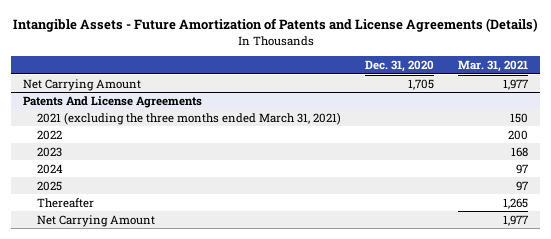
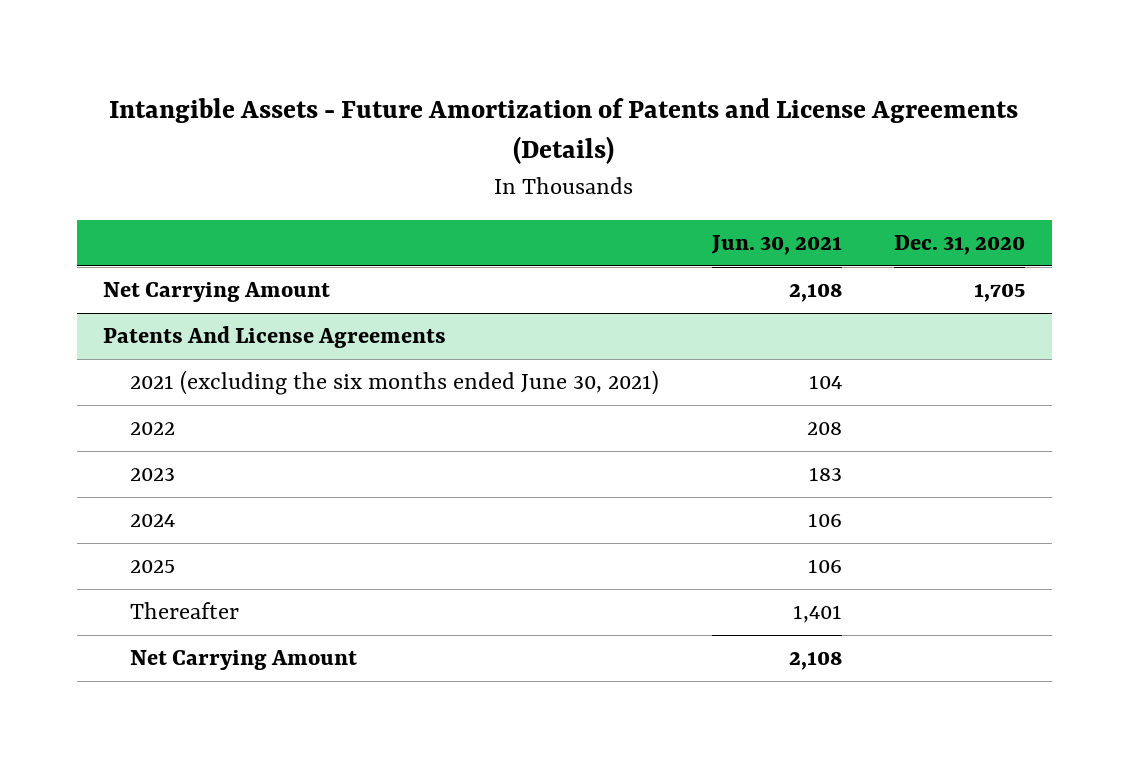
[457,60,528,73] Mar. 31, 2021 -> none
none -> [710,235,842,256] Jun. 30, 2021
[36,111,341,125] 2021 (excluding the three months ended March 31, 2021) -> [130,370,660,396] 2021 (excluding the six months ended June 30, 2021)

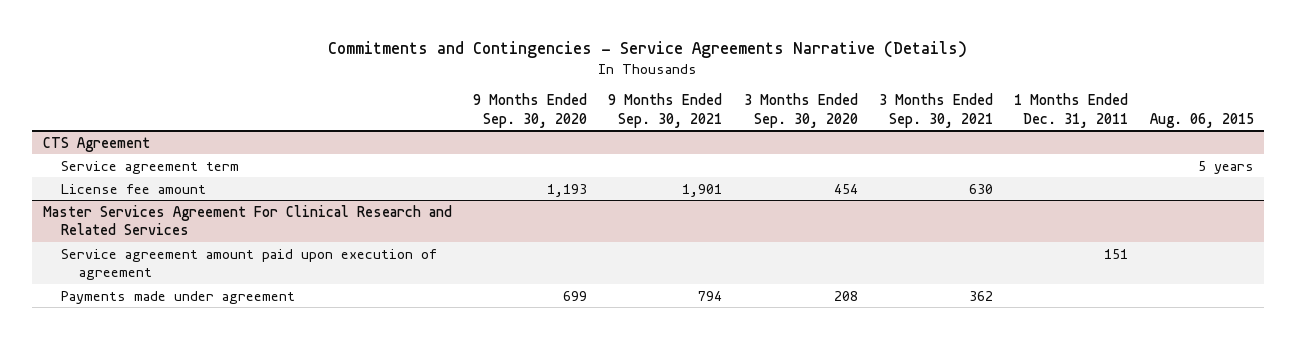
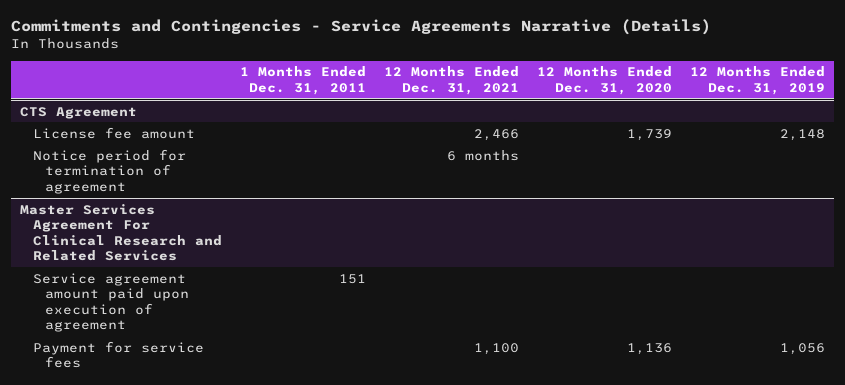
[472,93,587,128] 9 Months Ended Sep. 30, 2020 -> none
[608,93,723,128] 9 Months Ended Sep. 30, 2021 -> none
[743,93,858,128] 3 Months Ended Sep. 30, 2020 -> none
[878,93,993,128] 3 Months Ended Sep. 30, 2021 -> none
[1149,112,1254,128] Aug. 06, 2015 -> none
none -> [383,66,519,95] 12 Months Ended Dec. 31, 2021
none -> [536,66,672,95] 12 Months Ended Dec. 31, 2020
none -> [689,66,825,95] 12 Months Ended Dec. 31, 2019
[60,160,239,174] Service agreement term -> none
none -> [32,148,186,194] Notice period for termination of agreement
[60,290,295,304] Payments made under agreement -> [32,340,204,369] Payment for service fees

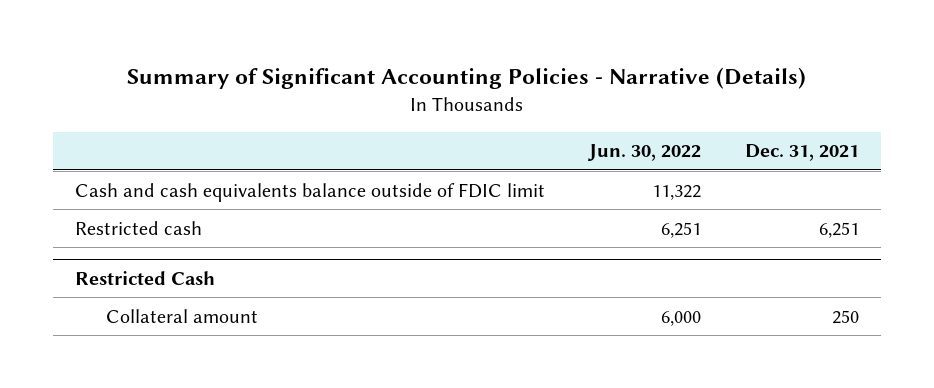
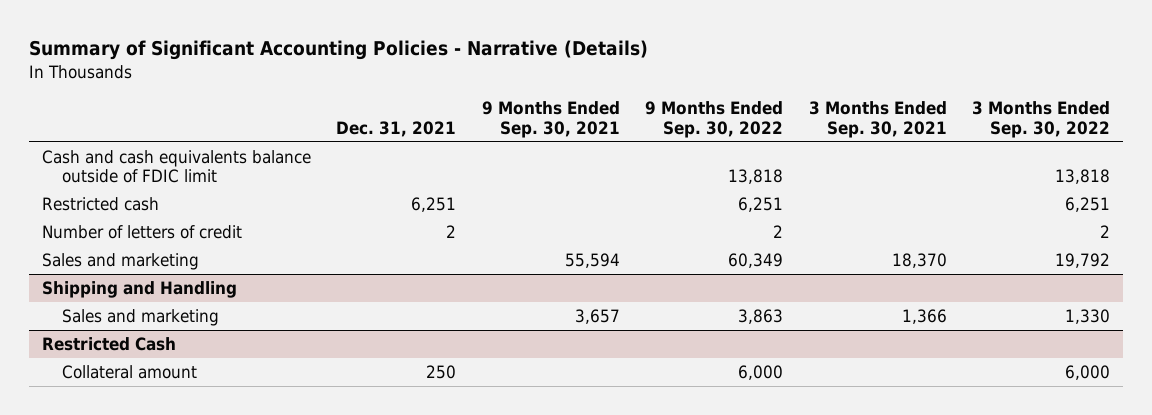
[586,144,701,162] Jun. 30, 2022 -> none
none -> [481,101,620,138] 9 Months Ended Sep. 30, 2021
none -> [645,101,784,138] 9 Months Ended Sep. 30, 2022
none -> [808,101,947,138] 3 Months Ended Sep. 30, 2021
none -> [971,101,1110,138] 3 Months Ended Sep. 30, 2022
none -> [41,225,242,240] Number of letters of credit
none -> [41,253,199,271] Sales and marketing
none -> [41,281,237,299] Shipping and Handling
none -> [61,309,219,327] Sales and marketing

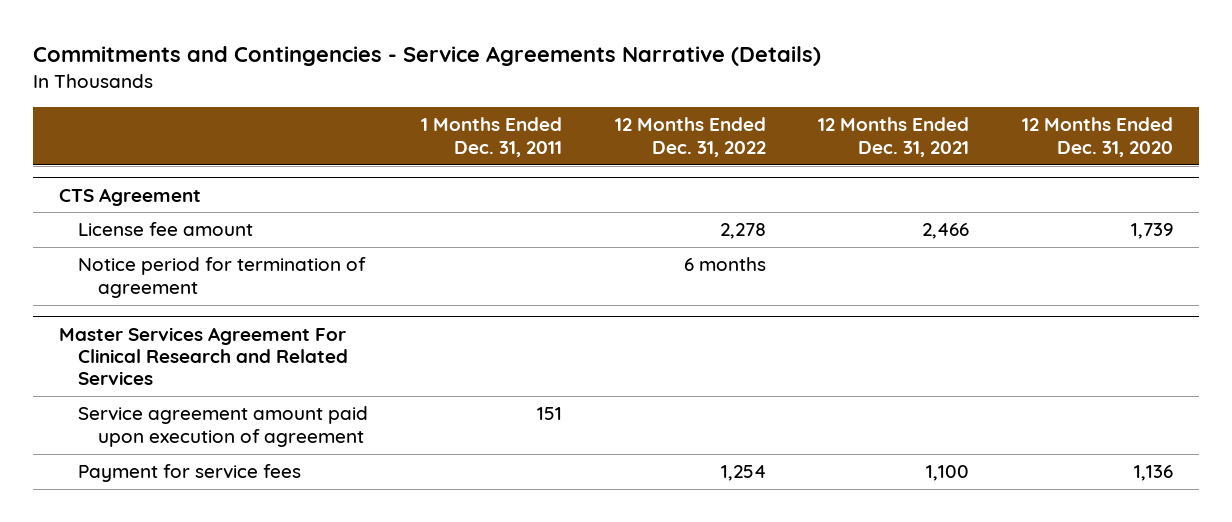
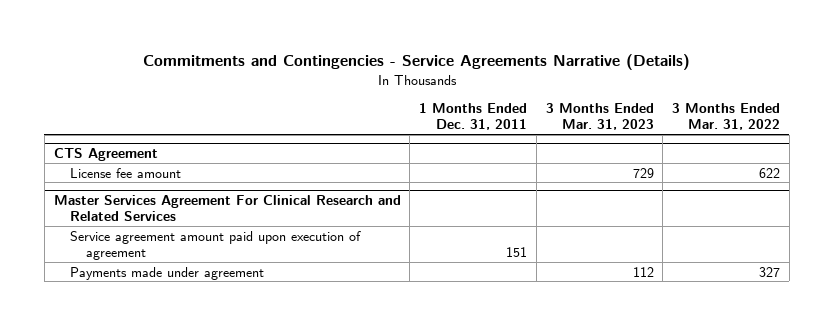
[614,117,766,157] 12 Months Ended Dec. 31, 2022 -> none
[818,117,970,157] 12 Months Ended Dec. 31, 2021 -> none
[1021,117,1173,157] 12 Months Ended Dec. 31, 2020 -> none
none -> [545,103,654,131] 3 Months Ended Mar. 31, 2023
none -> [671,103,780,131] 3 Months Ended Mar. 31, 2022
[78,257,367,298] Notice period for termination of agreement -> none
[78,464,302,483] Payment for service fees -> [69,266,264,280] Payments made under agreement

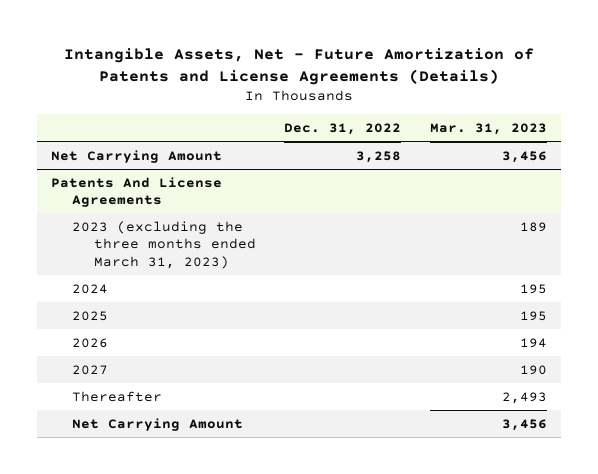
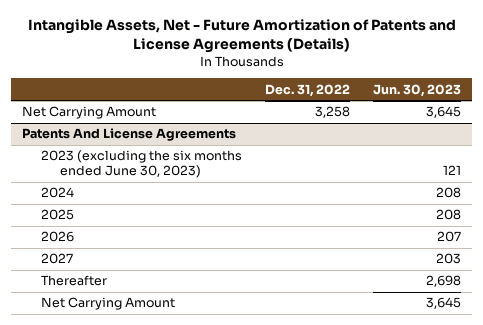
[429,122,547,135] Mar. 31, 2023 -> none
none -> [372,83,461,97] Jun. 30, 2023
[72,220,256,270] 2023 (excluding the three months ended March 31, 2023) -> [41,150,243,179] 2023 (excluding the six months ended June 30, 2023)

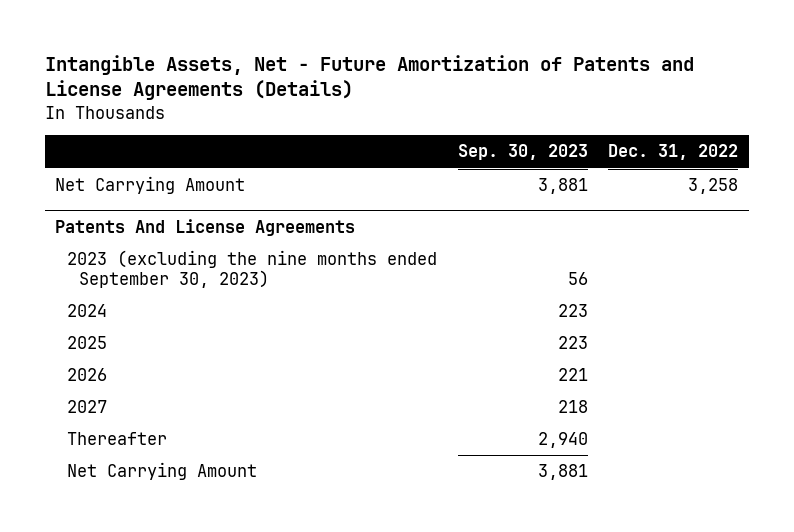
[372,83,461,97] Jun. 30, 2023 -> none
none -> [457,144,588,161] Sep. 30, 2023
[41,150,243,179] 2023 (excluding the six months ended June 30, 2023) -> [67,250,438,288] 2023 (excluding the nine months ended September 30, 2023)

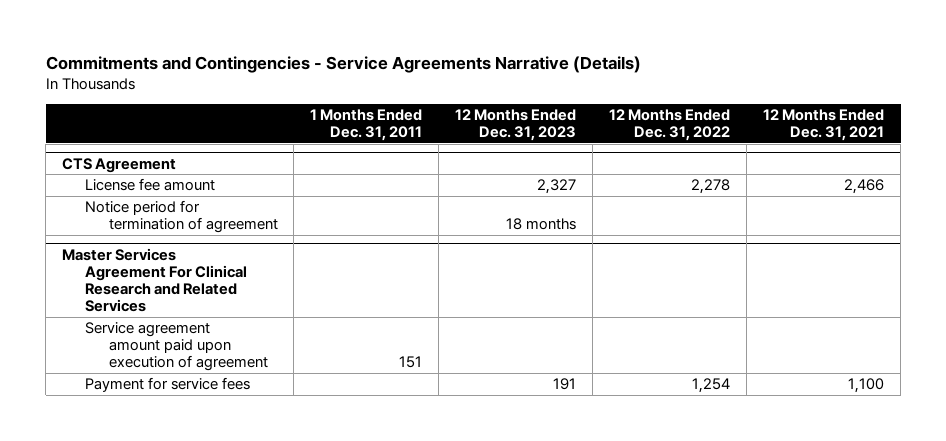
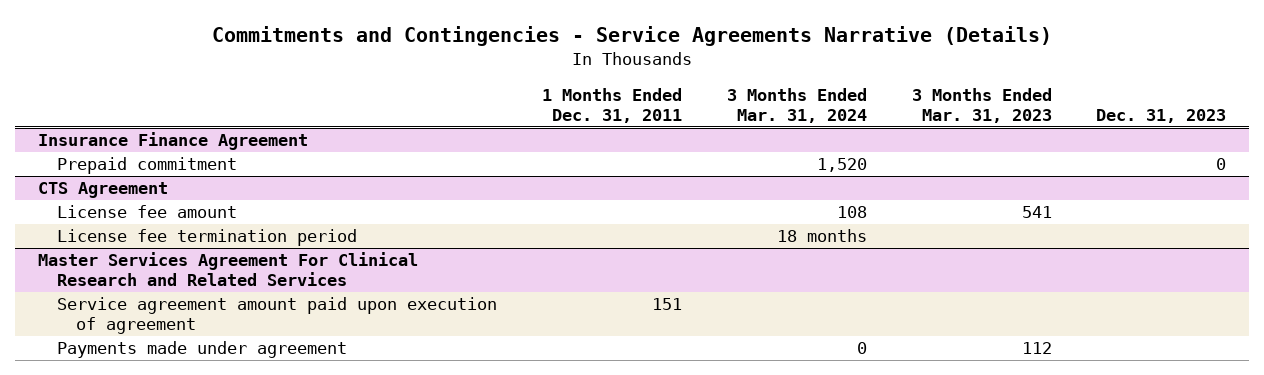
[455,108,577,142] 12 Months Ended Dec. 31, 2023 -> none
[609,108,731,142] 12 Months Ended Dec. 31, 2022 -> none
[763,108,885,142] 12 Months Ended Dec. 31, 2021 -> none
none -> [726,87,867,123] 3 Months Ended Mar. 31, 2024
none -> [911,87,1052,123] 3 Months Ended Mar. 31, 2023
none -> [1096,108,1227,123] Dec. 31, 2023
none -> [37,132,308,151] Insurance Finance Agreement
none -> [56,157,237,175] Prepaid commitment
[85,200,278,234] Notice period for termination of agreement -> none
none -> [56,229,357,247] License fee termination period
[85,377,251,393] Payment for service fees -> [56,341,347,359] Payments made under agreement

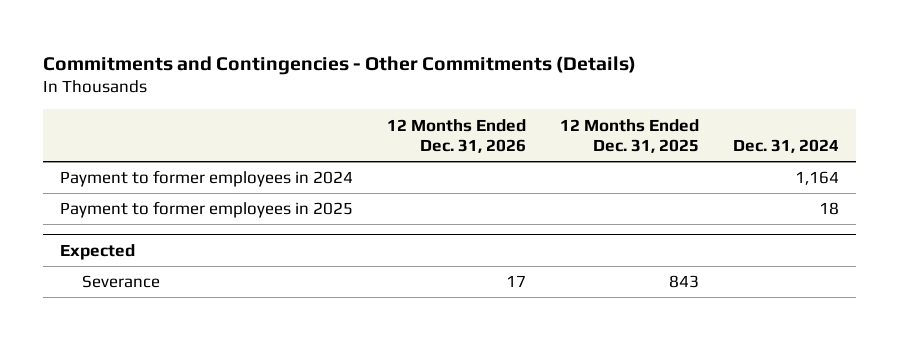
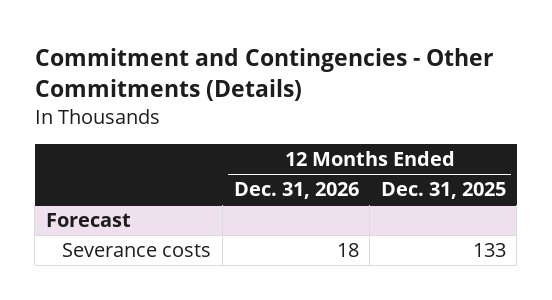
[43,55,637,75] Commitments and Contingencies - Other Commitments (Details) -> [34,47,493,101] Commitment and Contingencies - Other Commitments (Details)
[733,139,840,154] Dec. 31, 2024 -> none
[60,170,354,188] Payment to former employees in 2024 -> none
[60,201,354,219] Payment to former employees in 2025 -> none
[60,243,136,260] Expected -> [45,213,131,228] Forecast
[81,275,160,289] Severance -> [62,243,212,258] Severance costs
[506,275,527,288] 17 -> [336,243,359,258] 18
[669,275,700,289] 843 -> [472,243,506,258] 133

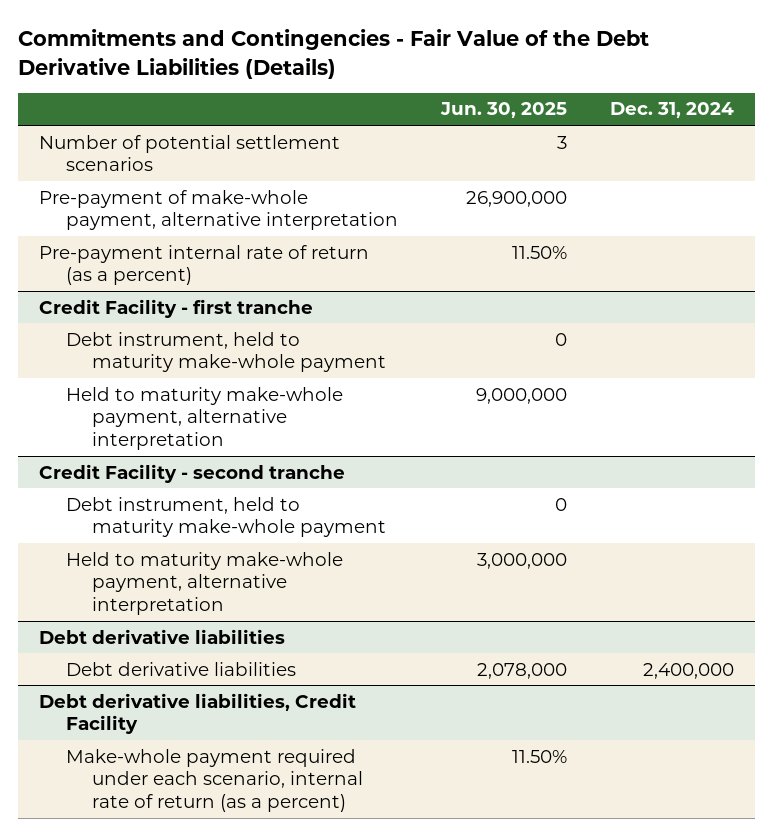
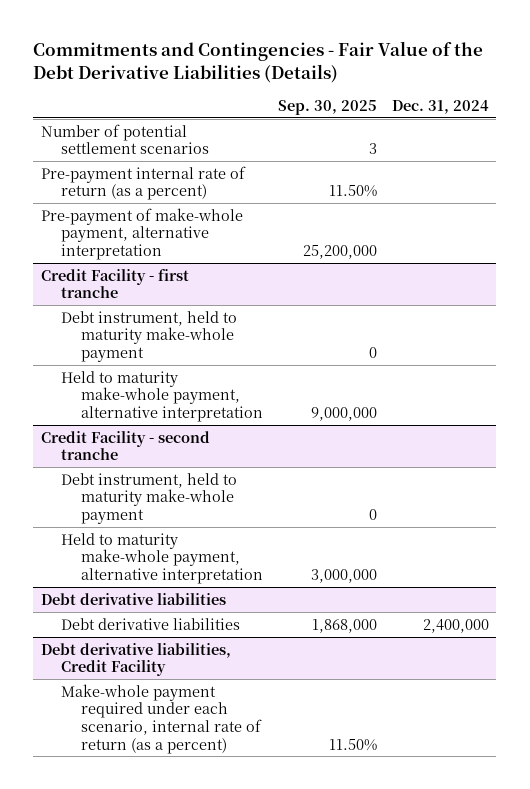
[439,102,567,119] Jun. 30, 2025 -> none
none -> [278,100,378,116] Sep. 30, 2025
[39,189,398,231] Pre-payment of make-whole payment, alternative interpretation -> [40,207,243,260] Pre-payment of make-whole payment, alternative interpretation

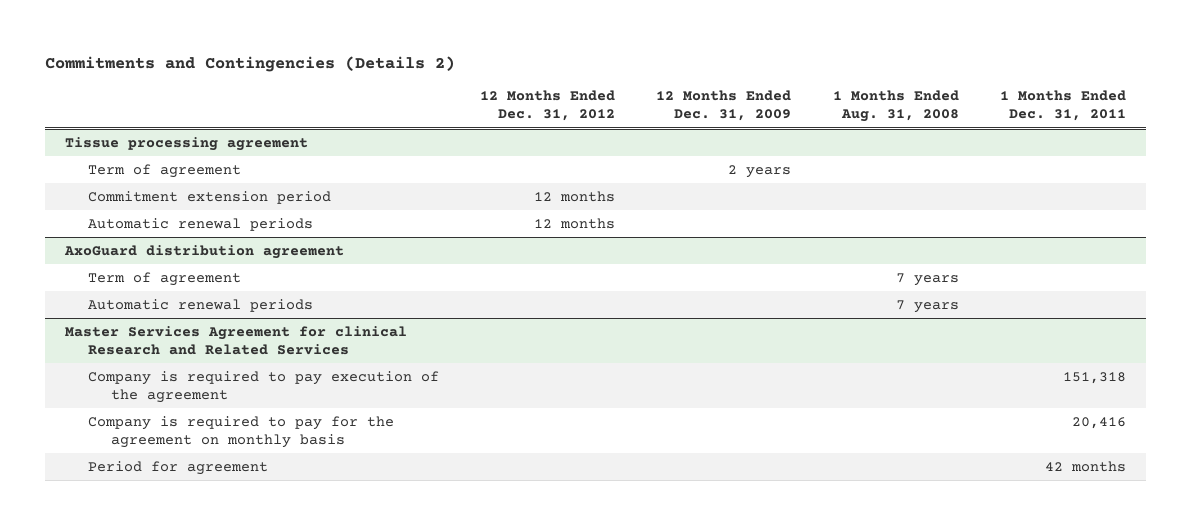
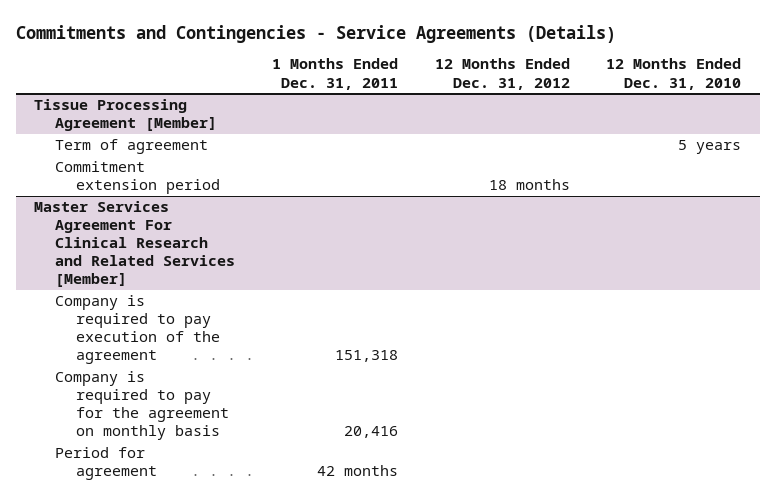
[44,55,455,72] Commitments and Contingencies (Details 2) -> [15,24,616,43] Commitments and Contingencies - Service Agreements (Details)
[656,90,792,122] 12 Months Ended Dec. 31, 2009 -> none
[832,90,959,123] 1 Months Ended Aug. 31, 2008 -> none
none -> [606,58,742,90] 12 Months Ended Dec. 31, 2010
[65,136,309,151] Tissue processing agreement -> [34,99,218,132] Tissue Processing Agreement [Member]
[88,217,314,231] Automatic renewal periods -> none
[64,244,345,259] AxoGuard distribution agreement -> none
[88,271,242,286] Term of agreement -> none
[88,298,314,312] Automatic renewal periods -> none
[534,190,616,202] 12 months -> [488,179,570,191] 18 months
[65,325,408,356] Master Services Agreement for clinical Research and Related Services -> [34,201,236,288] Master Services Agreement For Clinical Research and Related Services [Member]

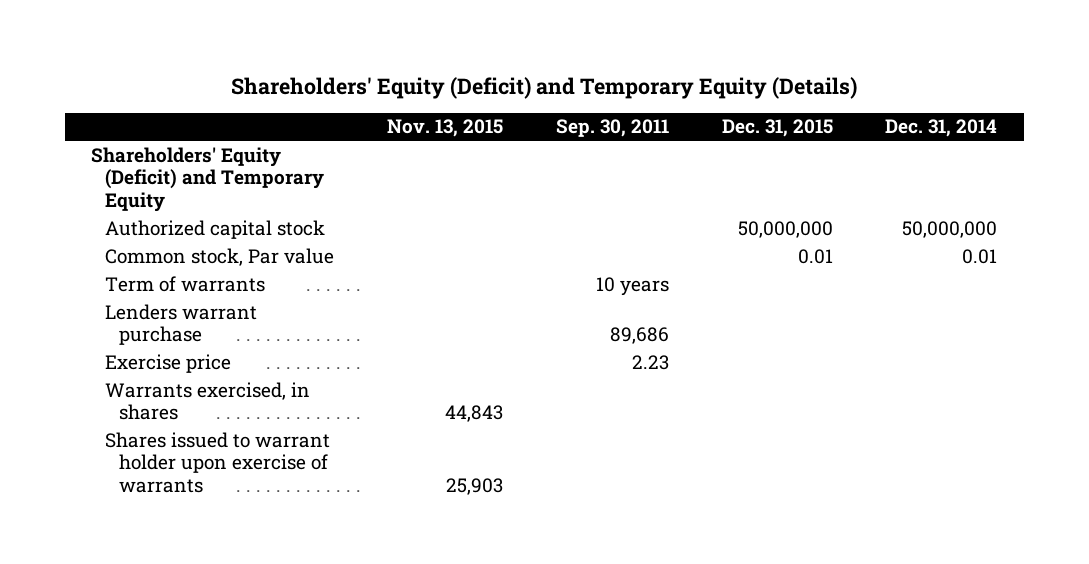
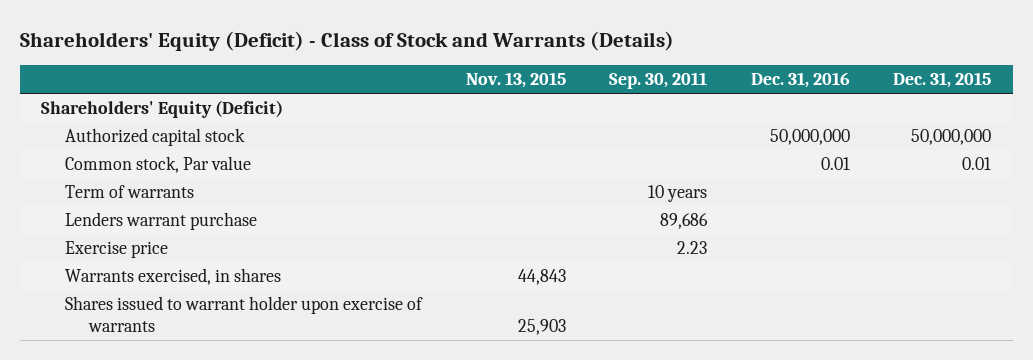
[231,77,858,100] Shareholders' Equity (Deficit) and Temporary Equity (Details) -> [19,31,674,52] Shareholders' Equity (Deficit) - Class of Stock and Warrants (Details)
[885,119,998,138] Dec. 31, 2014 -> none
none -> [750,72,850,89] Dec. 31, 2016
[91,146,325,212] Shareholders' Equity (Deficit) and Temporary Equity -> [41,100,284,119] Shareholders' Equity (Deficit)

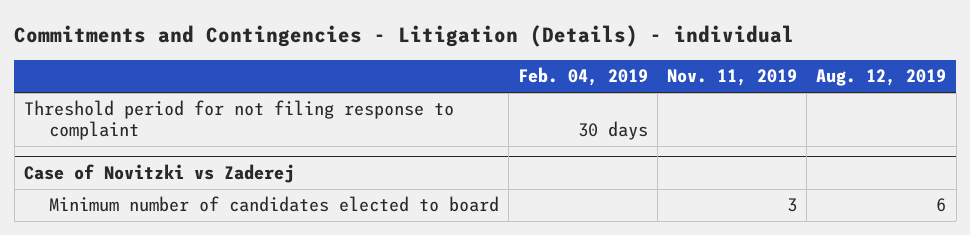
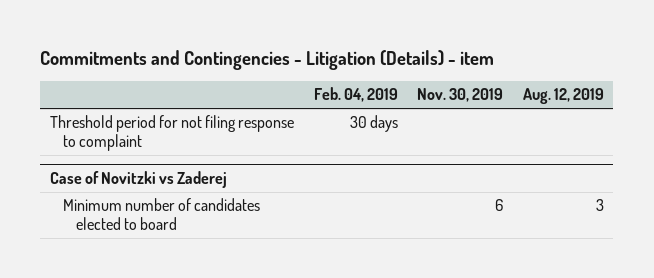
[14,25,795,48] Commitments and Contingencies - Litigation (Details) - individual -> [40,49,495,70] Commitments and Contingencies - Litigation (Details) - item
[667,69,798,87] Nov. 11, 2019 -> none
none -> [417,88,504,103] Nov. 30, 2019
[936,198,947,213] 6 -> [595,199,604,212] 3

